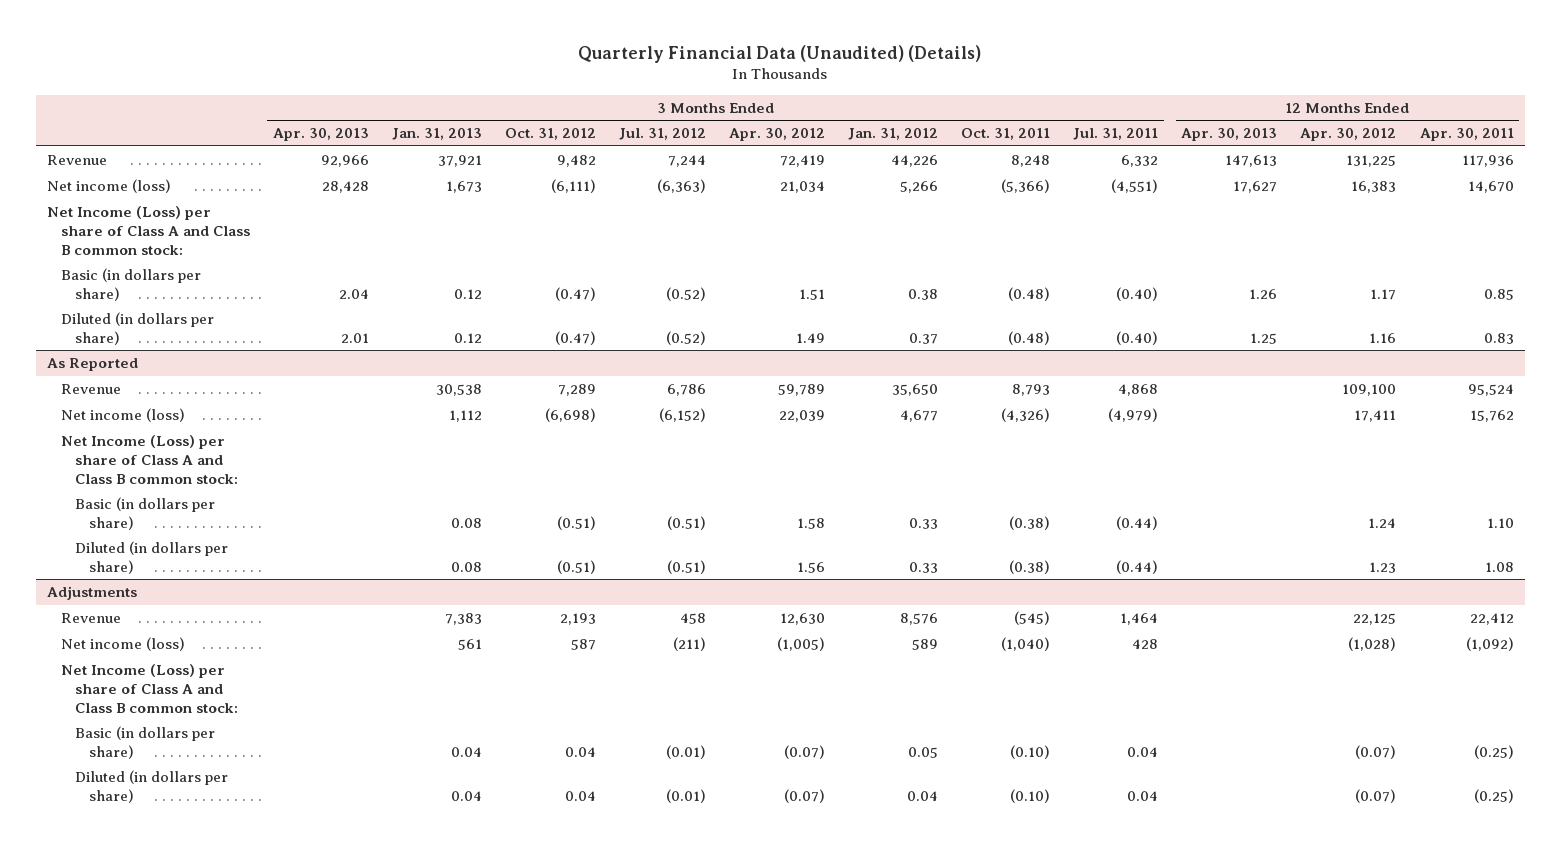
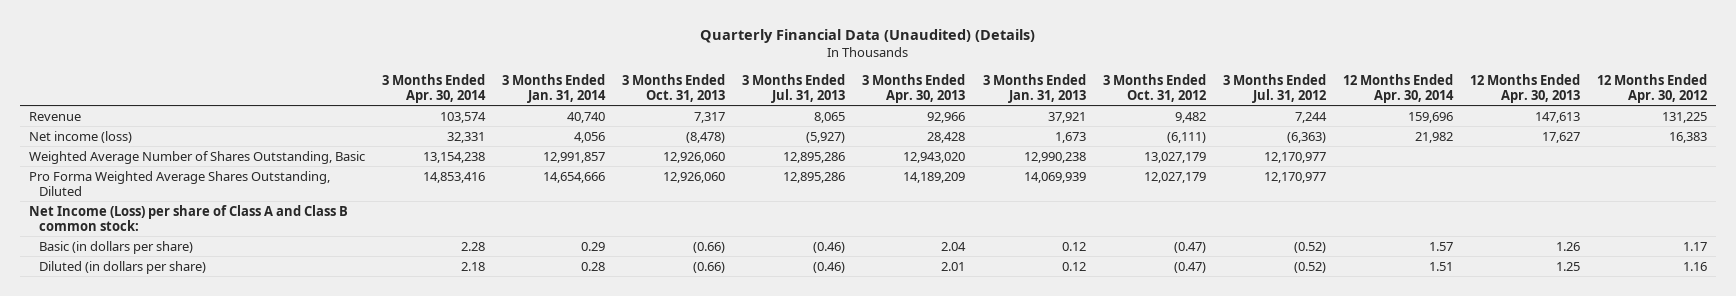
[729,128,826,142] Apr. 30, 2012 -> none
[848,128,939,141] Jan. 31, 2012 -> none
[961,128,1051,141] Oct. 31, 2011 -> none
[1073,128,1159,141] Jul. 31, 2011 -> none
[1419,128,1514,142] Apr. 30, 2011 -> none
none -> [381,73,486,103] 3 Months Ended Apr. 30, 2014
none -> [501,73,606,103] 3 Months Ended Jan. 31, 2014
none -> [622,73,726,102] 3 Months Ended Oct. 31, 2013
none -> [742,73,846,103] 3 Months Ended Jul. 31, 2013
none -> [1343,73,1455,103] 12 Months Ended Apr. 30, 2014
none -> [28,150,365,164] Weighted Average Number of Shares Outstanding, Basic
none -> [28,170,330,196] Pro Forma Weighted Average Shares Outstanding, Diluted
[47,358,139,372] As Reported -> none
[61,384,122,395] Revenue -> none
[61,408,186,423] Net income (loss) -> none
[61,435,238,484] Net Income (Loss) per share of Class A and Class B common stock: -> none
[74,497,215,530] Basic (in dollars per share) -> none
[74,541,228,574] Diluted (in dollars per share) -> none
[47,586,138,601] Adjustments -> none
[61,613,122,624] Revenue -> none
[61,637,186,652] Net income (loss) -> none
[61,664,238,713] Net Income (Loss) per share of Class A and Class B common stock: -> none
[74,726,215,759] Basic (in dollars per share) -> none
[74,770,228,803] Diluted (in dollars per share) -> none

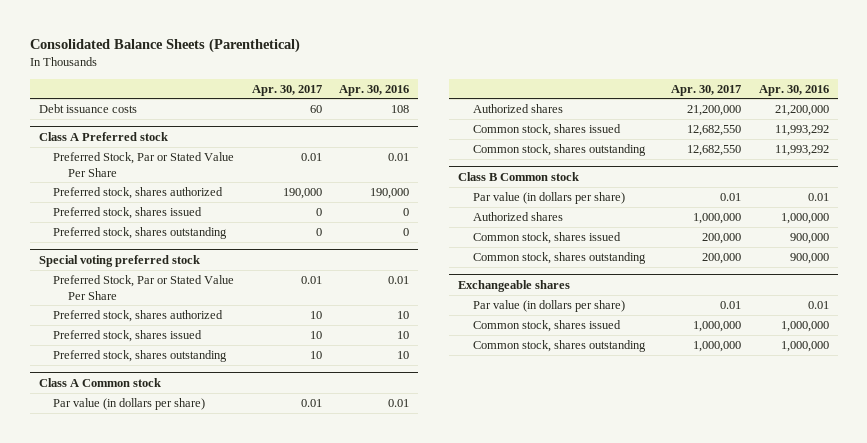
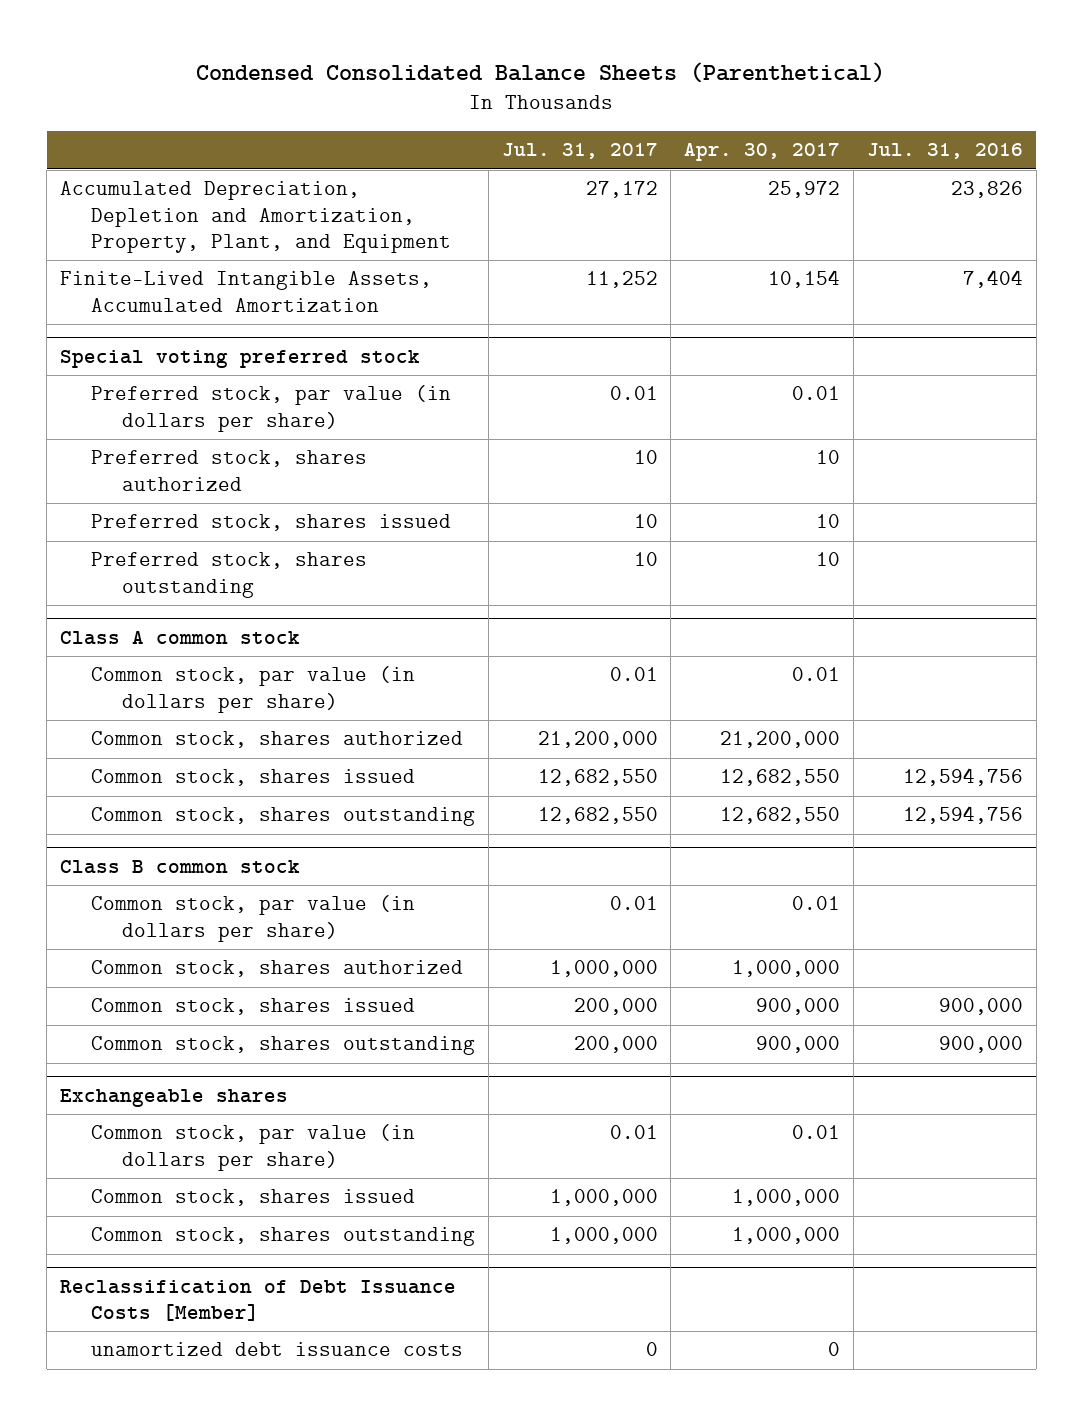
[29,38,300,54] Consolidated Balance Sheets (Parenthetical) -> [196,62,886,84] Condensed Consolidated Balance Sheets (Parenthetical)
[339,84,410,96] Apr. 30, 2016 -> none
none -> [501,143,658,160] Jul. 31, 2017
none -> [866,143,1023,160] Jul. 31, 2016
[38,103,137,113] Debt issuance costs -> none
[38,131,168,141] Class A Preferred stock -> none
[53,151,235,177] Preferred Stock, Par or Stated Value Per Share -> none
[53,186,224,199] Preferred stock, shares authorized -> none
[53,206,203,219] Preferred stock, shares issued -> none
[53,226,228,239] Preferred stock, shares outstanding -> none
none -> [60,181,451,254] Accumulated Depreciation, Depletion and Amortization, Property, Plant, and Equipment
none -> [60,271,433,312] Finite-Lived Intangible Assets, Accumulated Amortization
[53,274,235,300] Preferred Stock, Par or Stated Value Per Share -> [90,385,451,432] Preferred stock, par value (in dollars per share)
[38,377,161,387] Class A Common stock -> [60,630,301,645] Class A common stock
[53,397,206,410] Par value (in dollars per share) -> [90,666,415,713] Common stock, par value (in dollars per share)
[472,103,563,113] Authorized shares -> [90,731,463,749] Common stock, shares authorized
[458,171,580,181] Class B Common stock -> [60,859,301,874] Class B common stock
[472,191,625,204] Par value (in dollars per share) -> [90,895,415,942] Common stock, par value (in dollars per share)
[472,211,563,221] Authorized shares -> [90,960,463,978] Common stock, shares authorized
[702,232,742,244] 200,000 -> [756,998,841,1016] 900,000
[702,252,742,264] 200,000 -> [756,1036,841,1054] 900,000
[472,299,625,312] Par value (in dollars per share) -> [90,1124,415,1171] Common stock, par value (in dollars per share)
none -> [60,1279,457,1322] Reclassification of Debt Issuance Costs [Member]
none -> [90,1342,463,1357] unamortized debt issuance costs

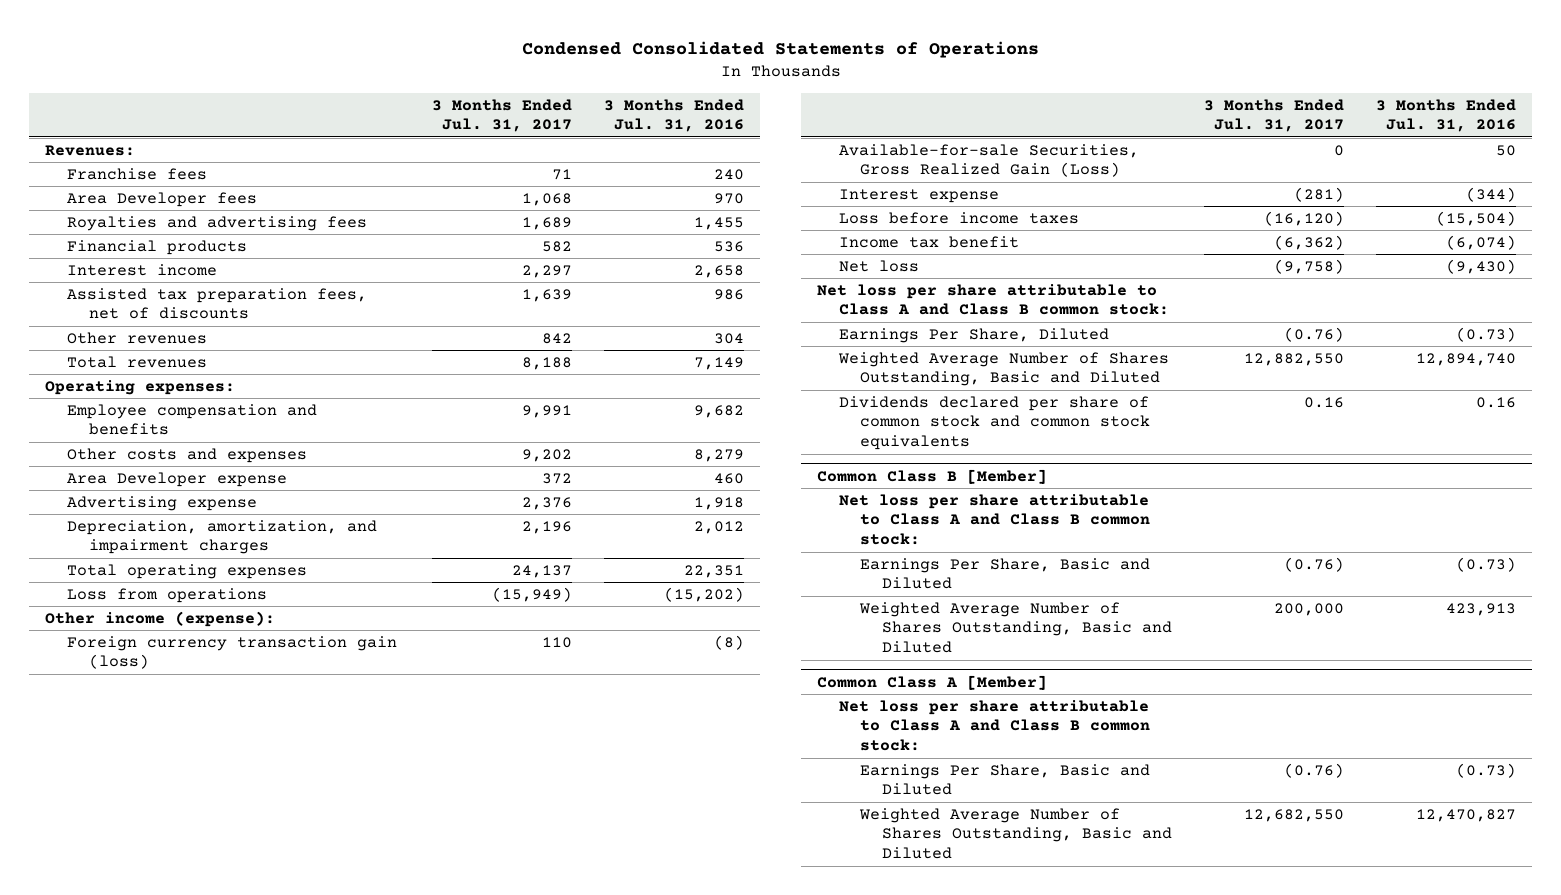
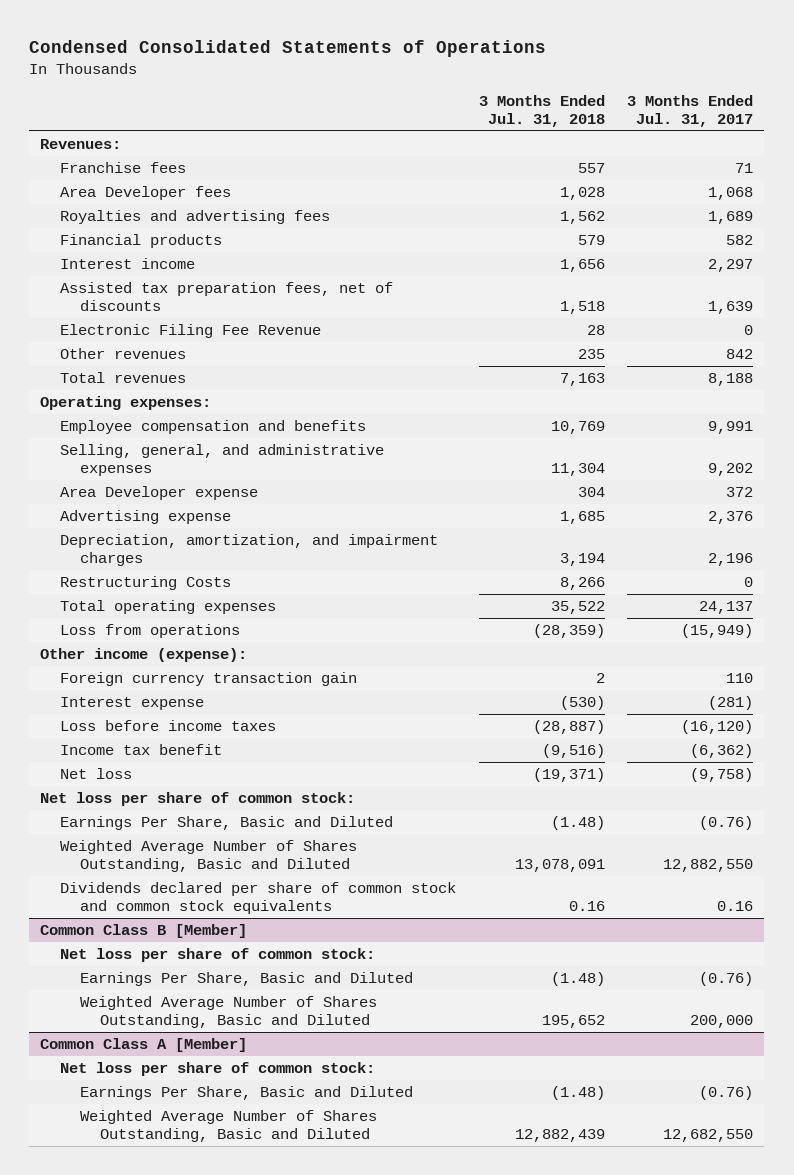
[604,98,745,133] 3 Months Ended Jul. 31, 2016 -> none
none -> [478,94,605,127] 3 Months Ended Jul. 31, 2018
none -> [60,323,322,338] Electronic Filing Fee Revenue
[66,447,307,463] Other costs and expenses -> [60,443,385,476] Selling, general, and administrative expenses
none -> [60,575,232,590] Restructuring Costs
[838,143,1139,178] Available-for-sale Securities, Gross Realized Gain (Loss) -> none
[66,635,397,670] Foreign currency transaction gain (loss) -> [60,671,358,686] Foreign currency transaction gain
[816,283,1169,316] Net loss per share attributable to Class A and Class B common stock: -> [40,791,356,806] Net loss per share of common stock:
[838,327,1109,343] Earnings Per Share, Diluted -> [60,815,394,830] Earnings Per Share, Basic and Diluted
[838,493,1151,546] Net loss per share attributable to Class A and Class B common stock: -> [60,947,376,962] Net loss per share of common stock:
[838,699,1151,752] Net loss per share attributable to Class A and Class B common stock: -> [60,1061,376,1076] Net loss per share of common stock:

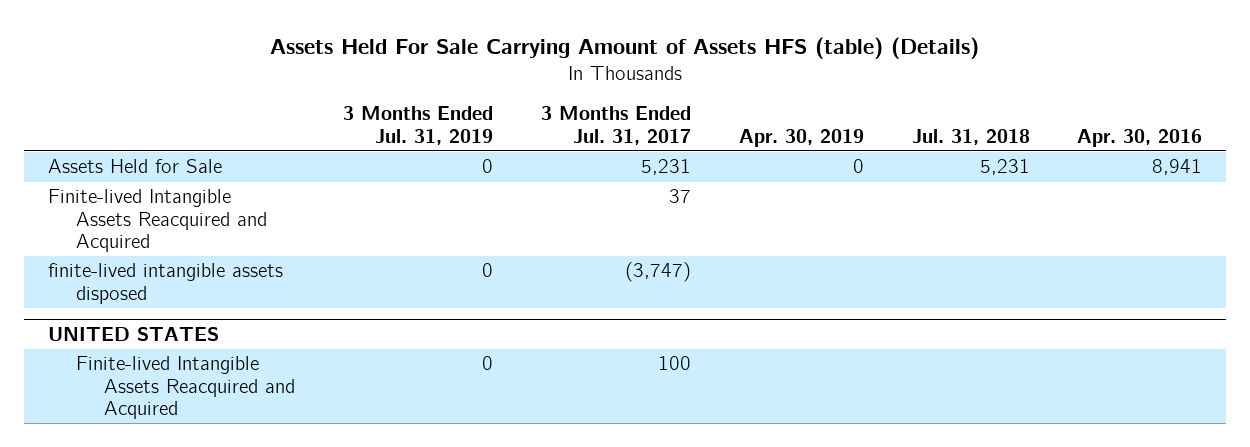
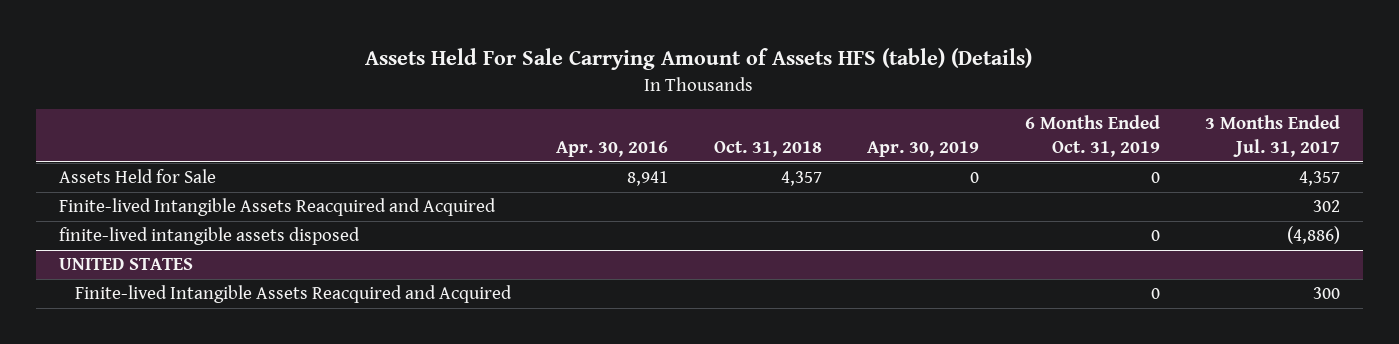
[343,106,494,145] 3 Months Ended Jul. 31, 2019 -> none
[911,128,1030,145] Jul. 31, 2018 -> none
none -> [713,141,822,158] Oct. 31, 2018
none -> [1024,115,1160,158] 6 Months Ended Oct. 31, 2019
[640,159,691,176] 5,231 -> [1299,171,1341,187] 4,357
[668,189,691,204] 37 -> [1313,200,1341,213] 302
[624,262,691,283] (3,747) -> [1287,226,1341,245] (4,886)
[657,356,691,371] 100 -> [1313,287,1341,300] 300

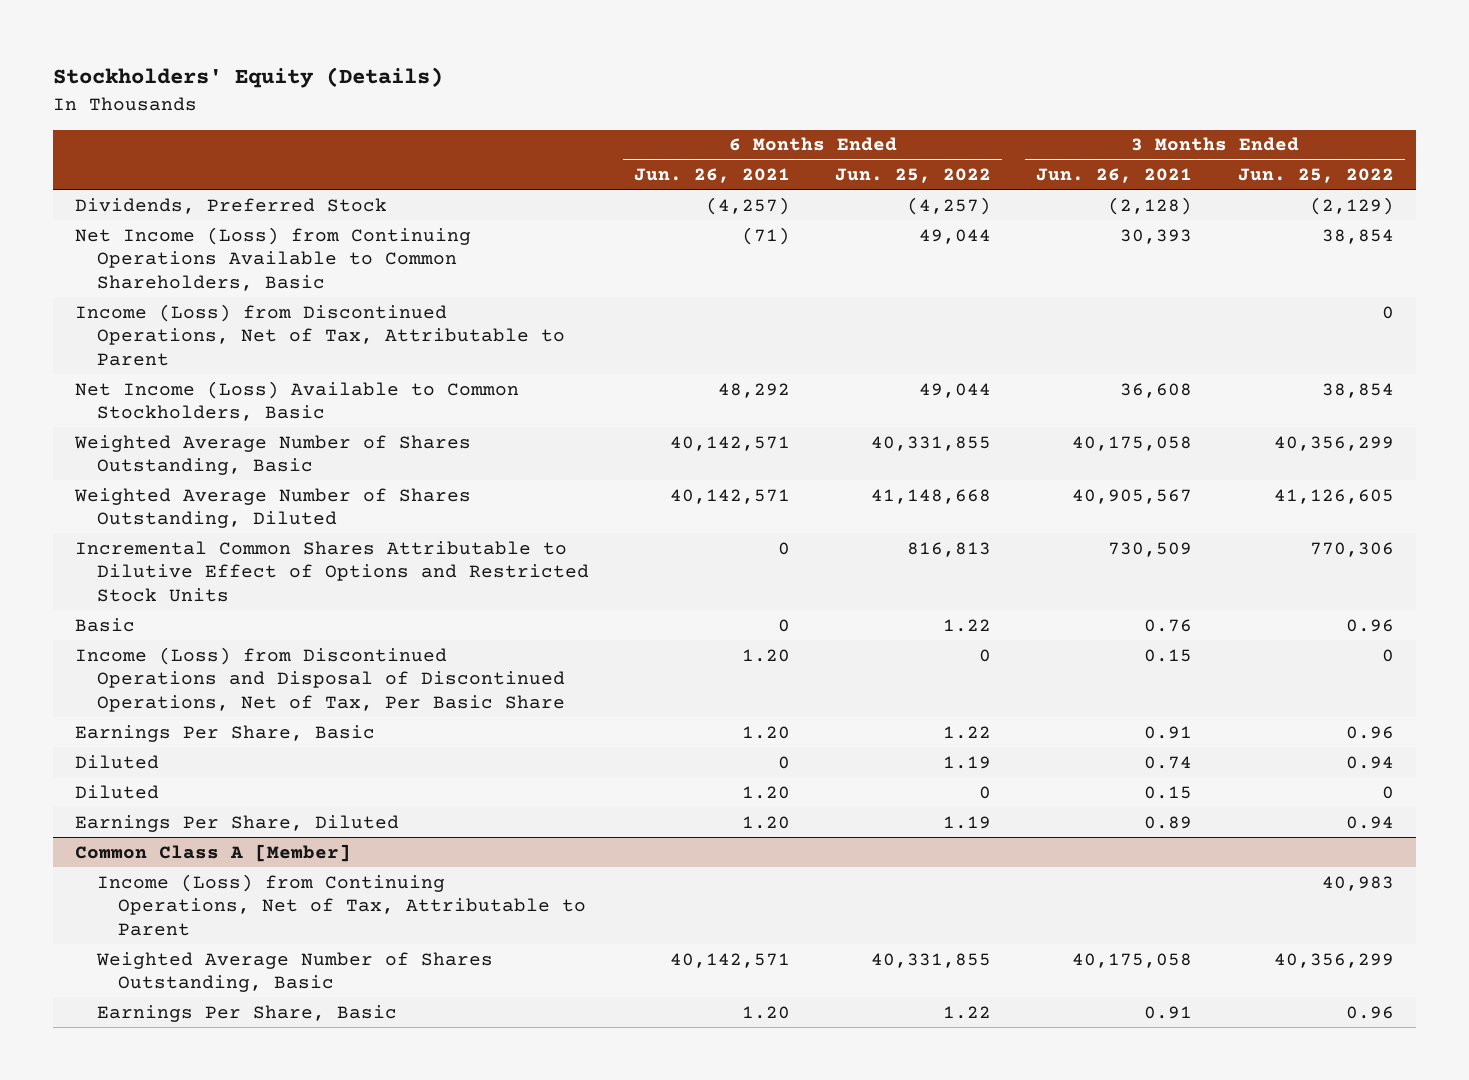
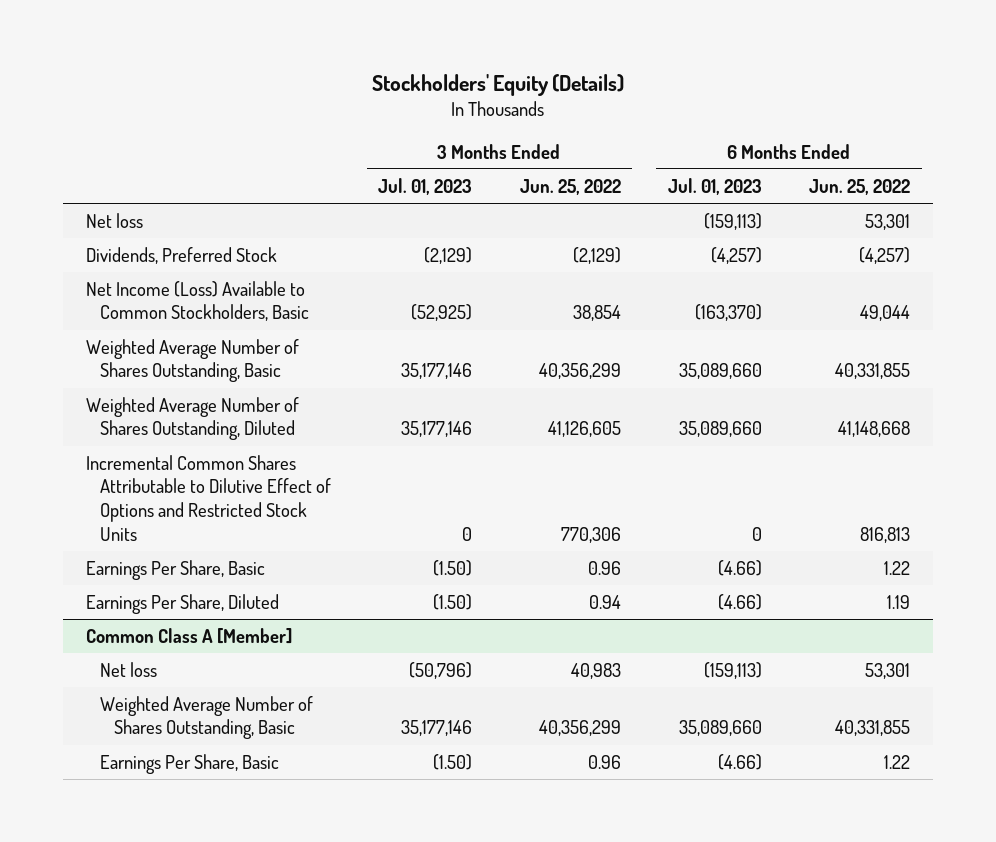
[633,167,790,183] Jun. 26, 2021 -> none
[1036,167,1193,183] Jun. 26, 2021 -> none
none -> [378,177,473,195] Jul. 01, 2023
none -> [667,177,762,195] Jul. 01, 2023
none -> [86,212,144,228] Net loss
[75,226,472,291] Net Income (Loss) from Continuing Operations Available to Common Shareholders, Basic -> none
[75,303,565,366] Income (Loss) from Discontinued Operations, Net of Tax, Attributable to Parent -> none
[75,617,136,632] Basic -> none
[75,646,565,712] Income (Loss) from Discontinued Operations and Disposal of Discontinued Operations, Net of Tax, Per Basic Share -> none
[75,754,160,769] Diluted -> none
[75,784,160,799] Diluted -> none
[96,873,587,936] Income (Loss) from Continuing Operations, Net of Tax, Attributable to Parent -> none
none -> [100,661,158,677] Net loss

